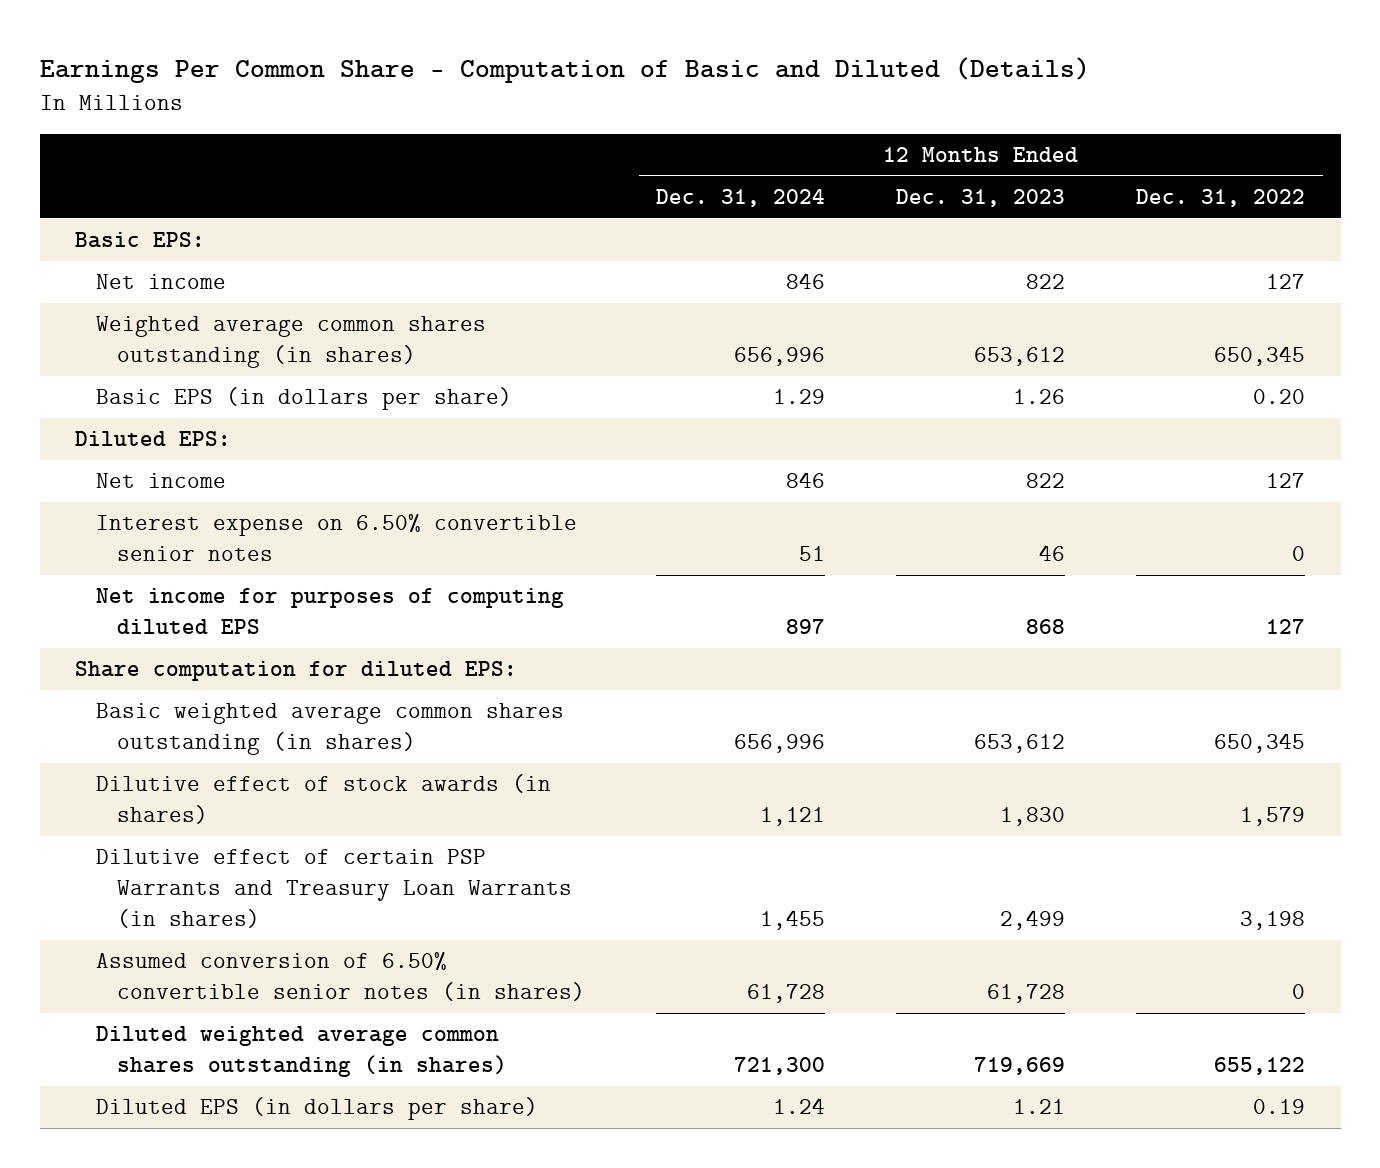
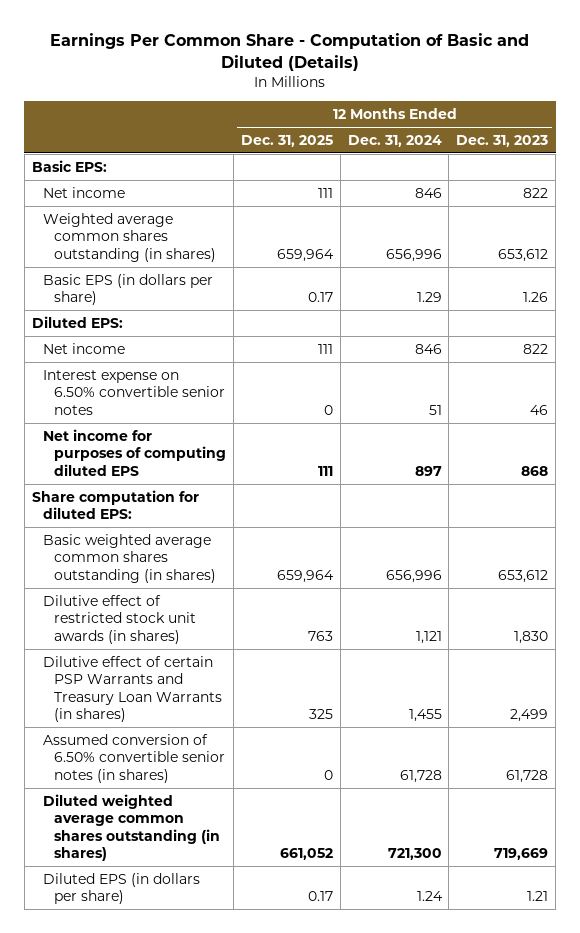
[1136,189,1306,208] Dec. 31, 2022 -> none
none -> [240,134,333,147] Dec. 31, 2025
[96,774,552,825] Dilutive effect of stock awards (in shares) -> [42,594,196,644] Dilutive effect of restricted stock unit awards (in shares)

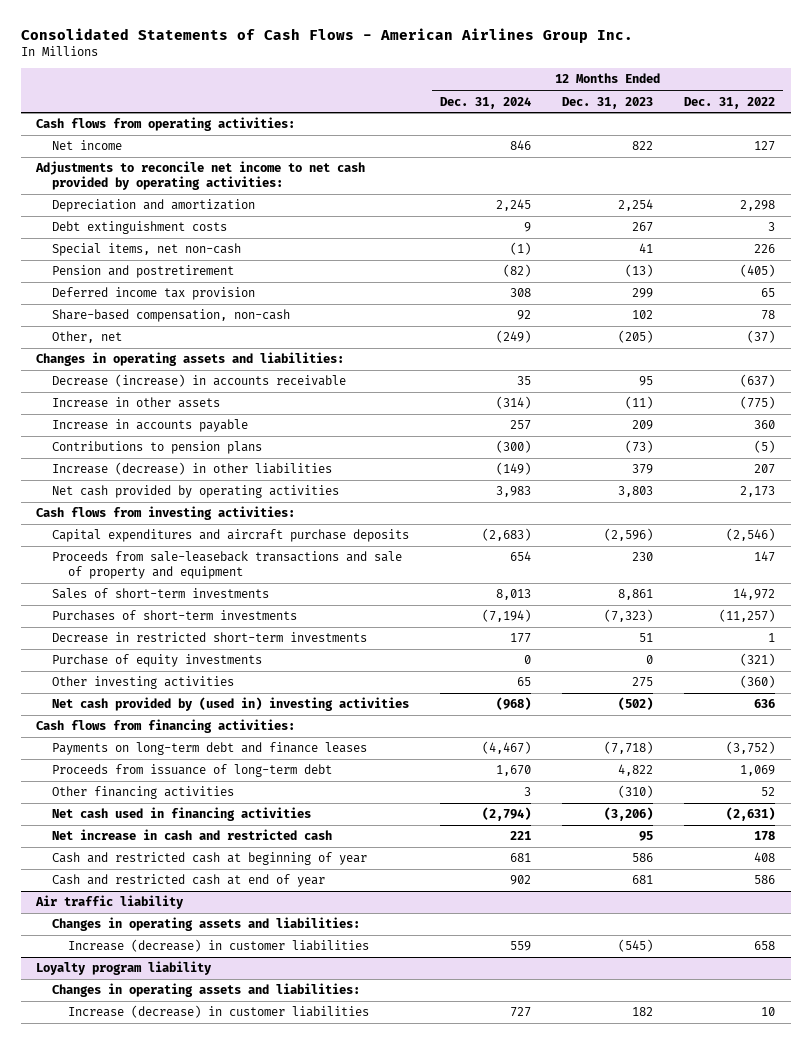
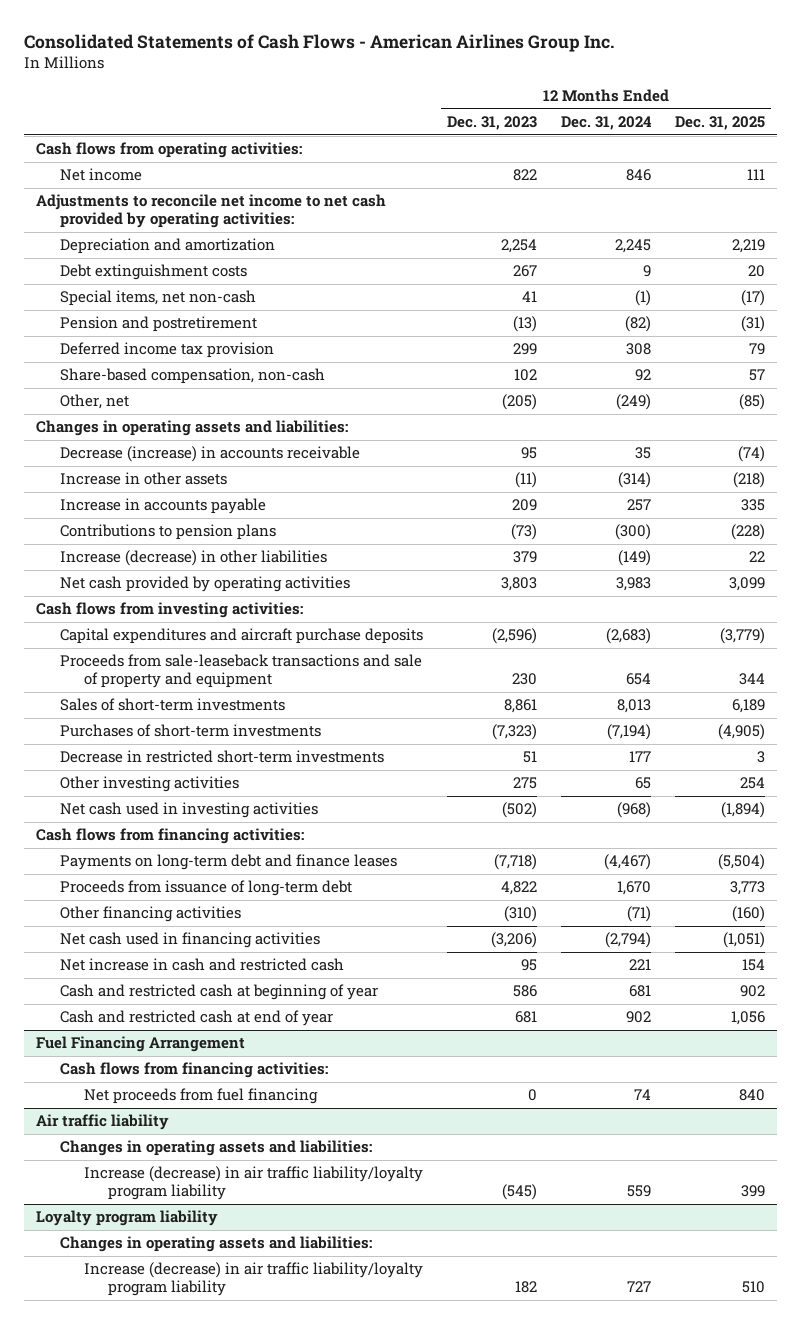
[684,96,776,109] Dec. 31, 2022 -> none
none -> [674,116,765,131] Dec. 31, 2025
[52,654,263,668] Purchase of equity investments -> none
[52,697,410,712] Net cash provided by (used in) investing activities -> [60,802,319,819] Net cash used in investing activities
[524,787,532,797] 3 -> [626,906,651,923] (71)
none -> [35,1036,245,1053] Fuel Financing Arrangement
none -> [60,1062,329,1079] Cash flows from financing activities:
none -> [84,1088,319,1105] Net proceeds from fuel financing
[67,939,369,953] Increase (decrease) in customer liabilities -> [84,1166,424,1201] Increase (decrease) in air traffic liability/loyalty program liability
[67,1005,369,1019] Increase (decrease) in customer liabilities -> [84,1262,424,1297] Increase (decrease) in air traffic liability/loyalty program liability

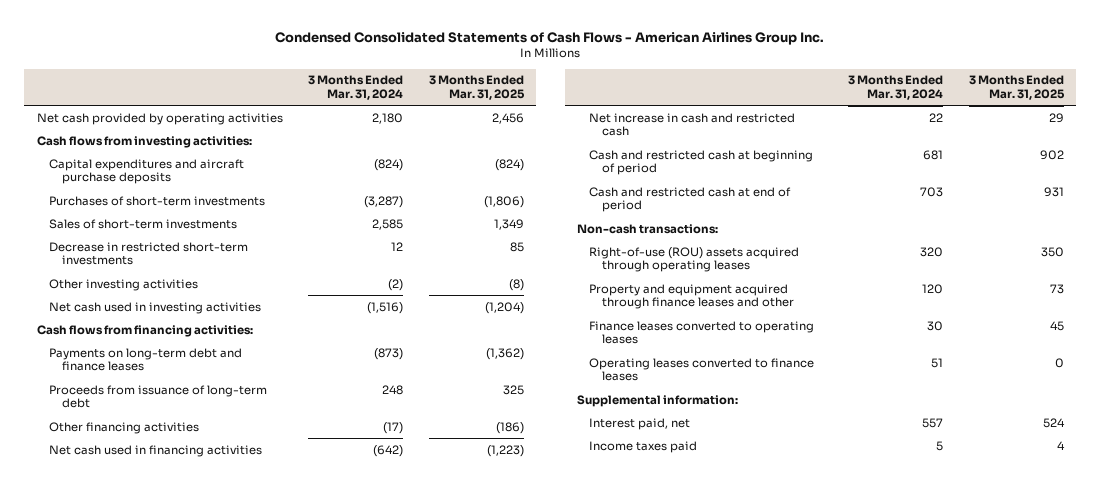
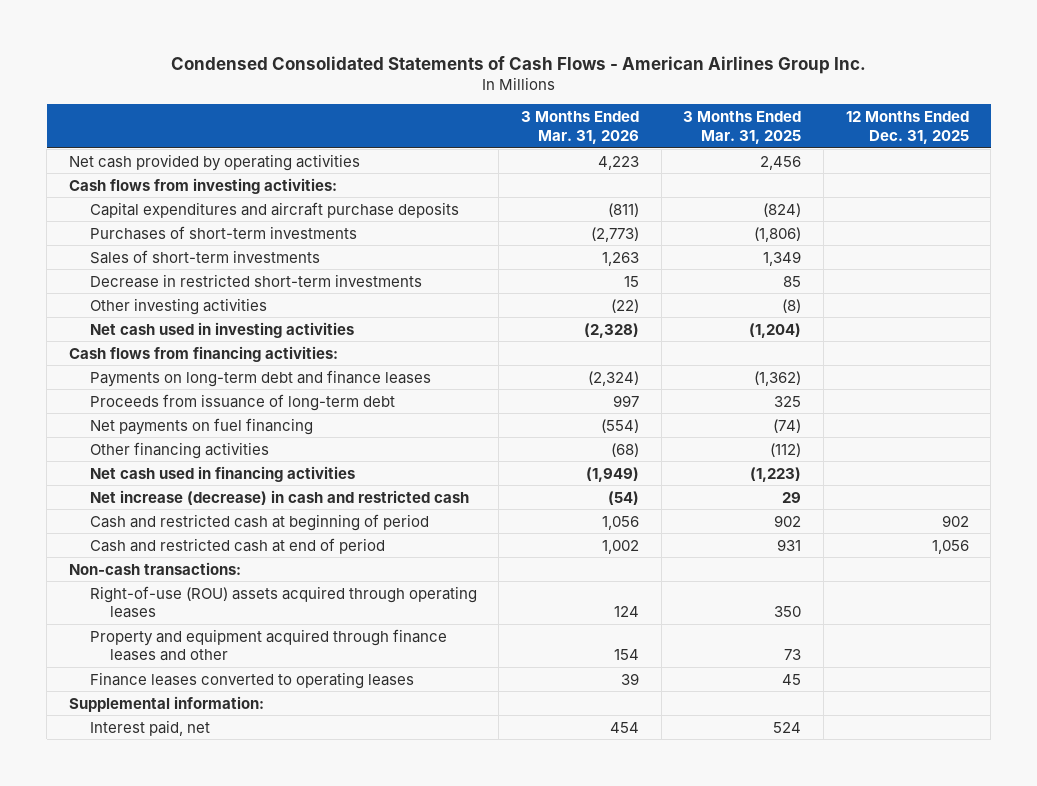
[308,75,404,100] 3 Months Ended Mar. 31, 2024 -> none
none -> [520,111,639,144] 3 Months Ended Mar. 31, 2026
none -> [845,111,969,144] 12 Months Ended Dec. 31, 2025
none -> [89,417,313,435] Net payments on fuel financing
[495,421,524,434] (186) -> [770,442,802,457] (112)
[589,112,796,137] Net increase in cash and restricted cash -> [89,489,469,505] Net increase (decrease) in cash and restricted cash
[589,357,815,382] Operating leases converted to finance leases -> none
[589,440,698,453] Income taxes paid -> none

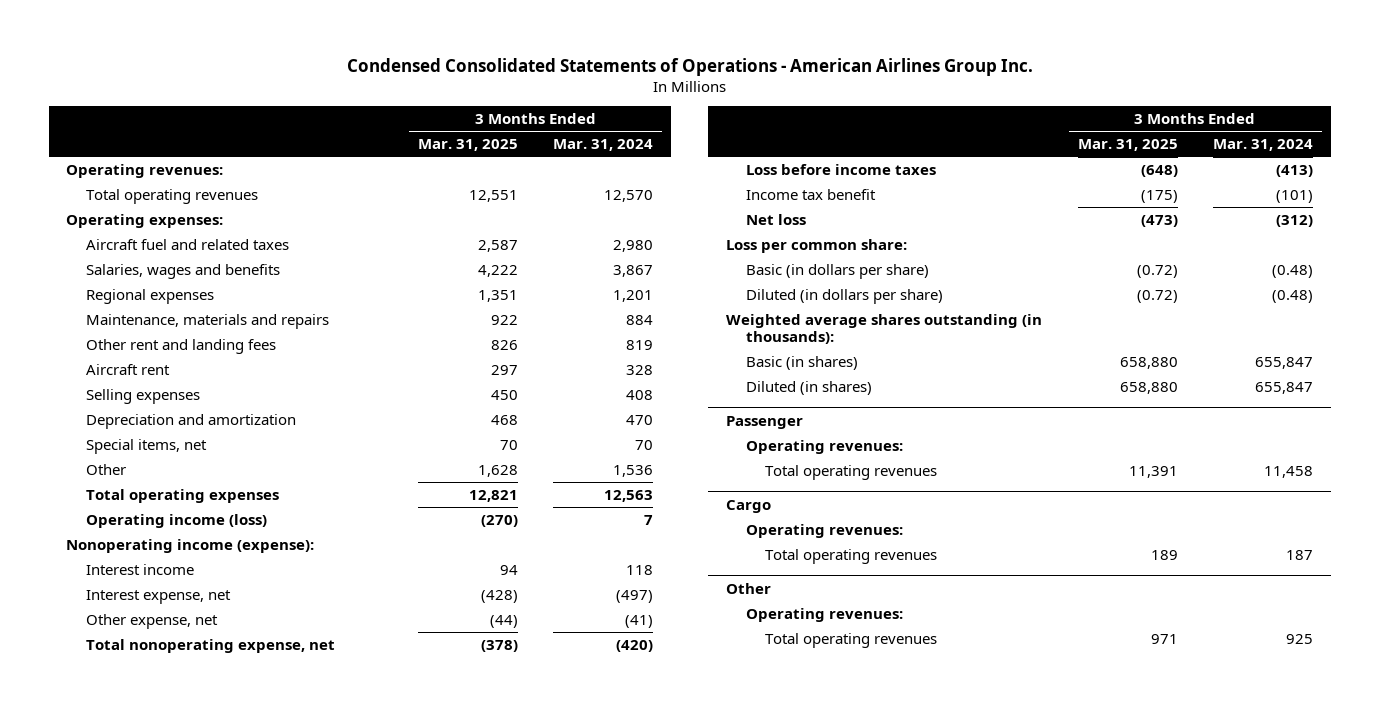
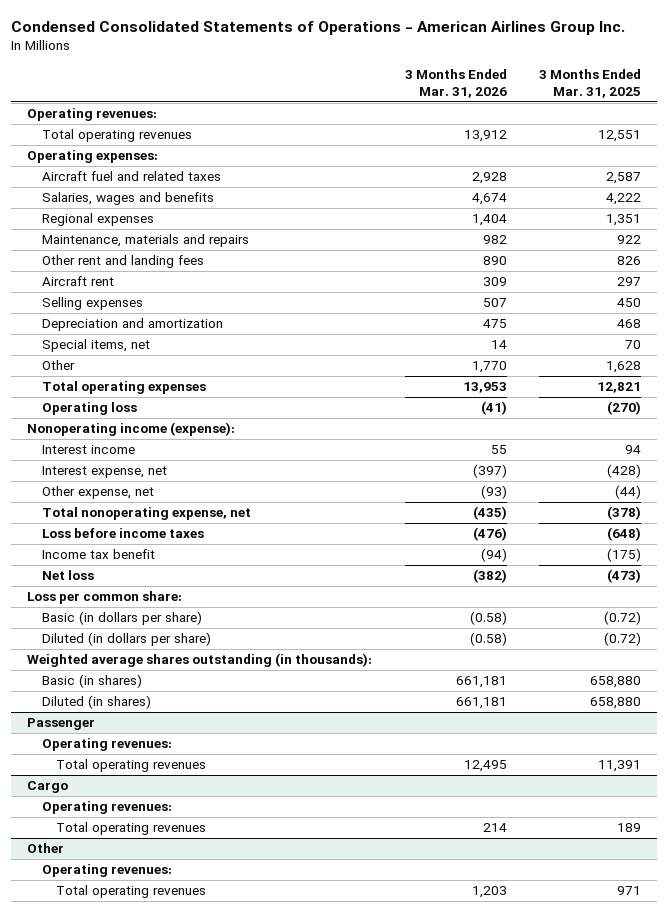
[553,139,654,152] Mar. 31, 2024 -> none
none -> [404,69,507,99] 3 Months Ended Mar. 31, 2026
[85,513,267,528] Operating income (loss) -> [41,402,137,416] Operating loss

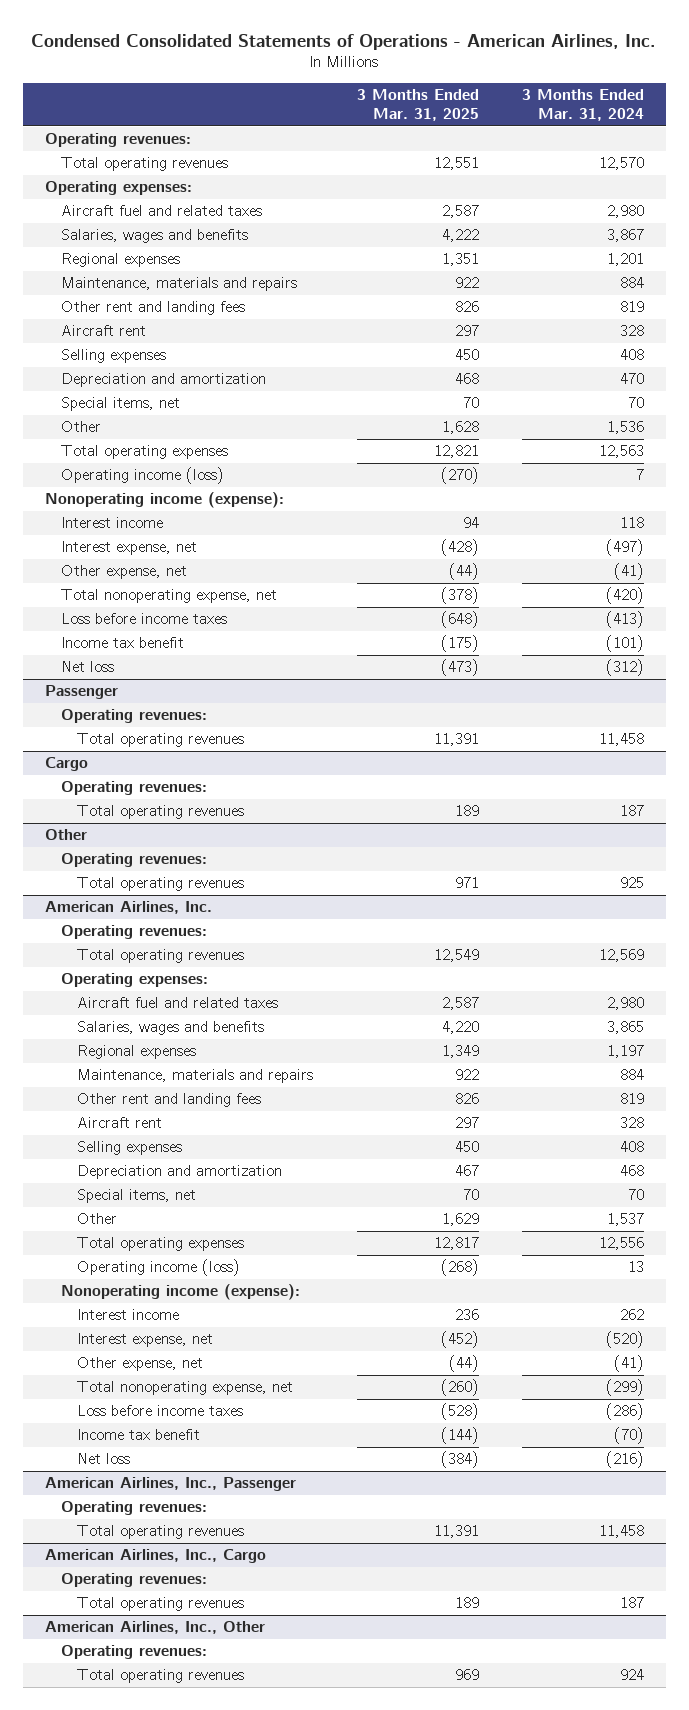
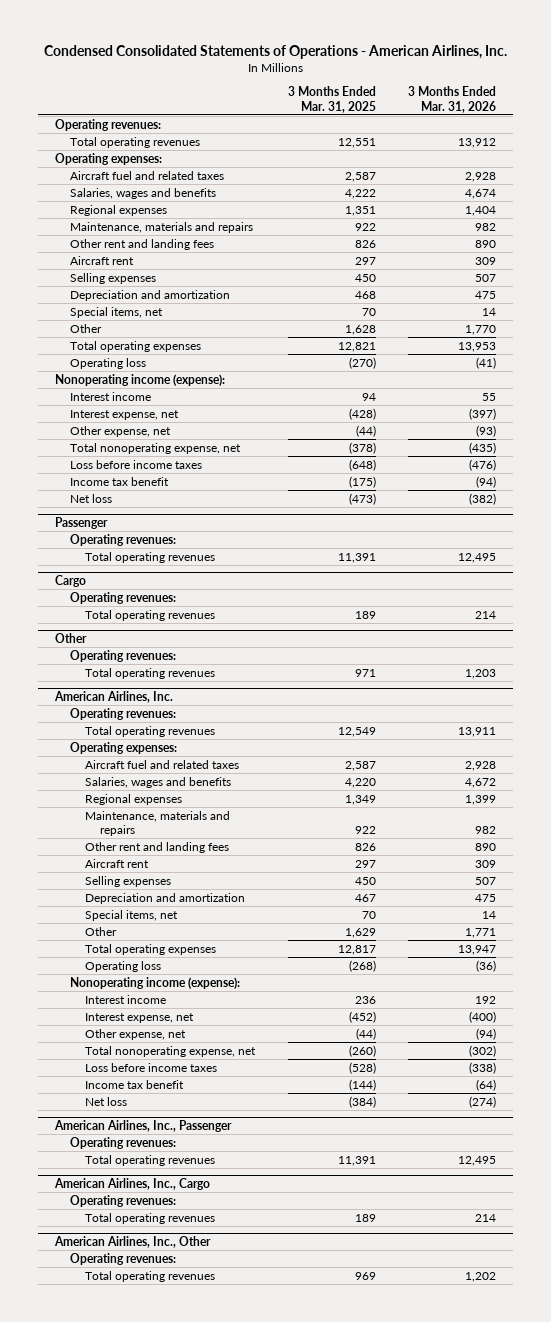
[522,88,645,122] 3 Months Ended Mar. 31, 2024 -> none
none -> [408,86,497,113] 3 Months Ended Mar. 31, 2026
[60,467,224,485] Operating income (loss) -> [69,357,146,369] Operating loss
[77,1259,241,1277] Operating income (loss) -> [84,960,161,972] Operating loss

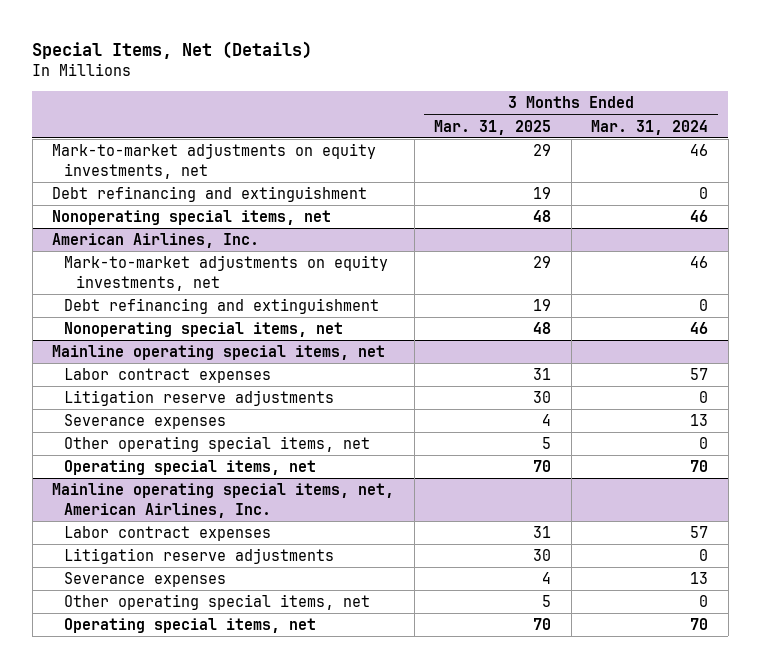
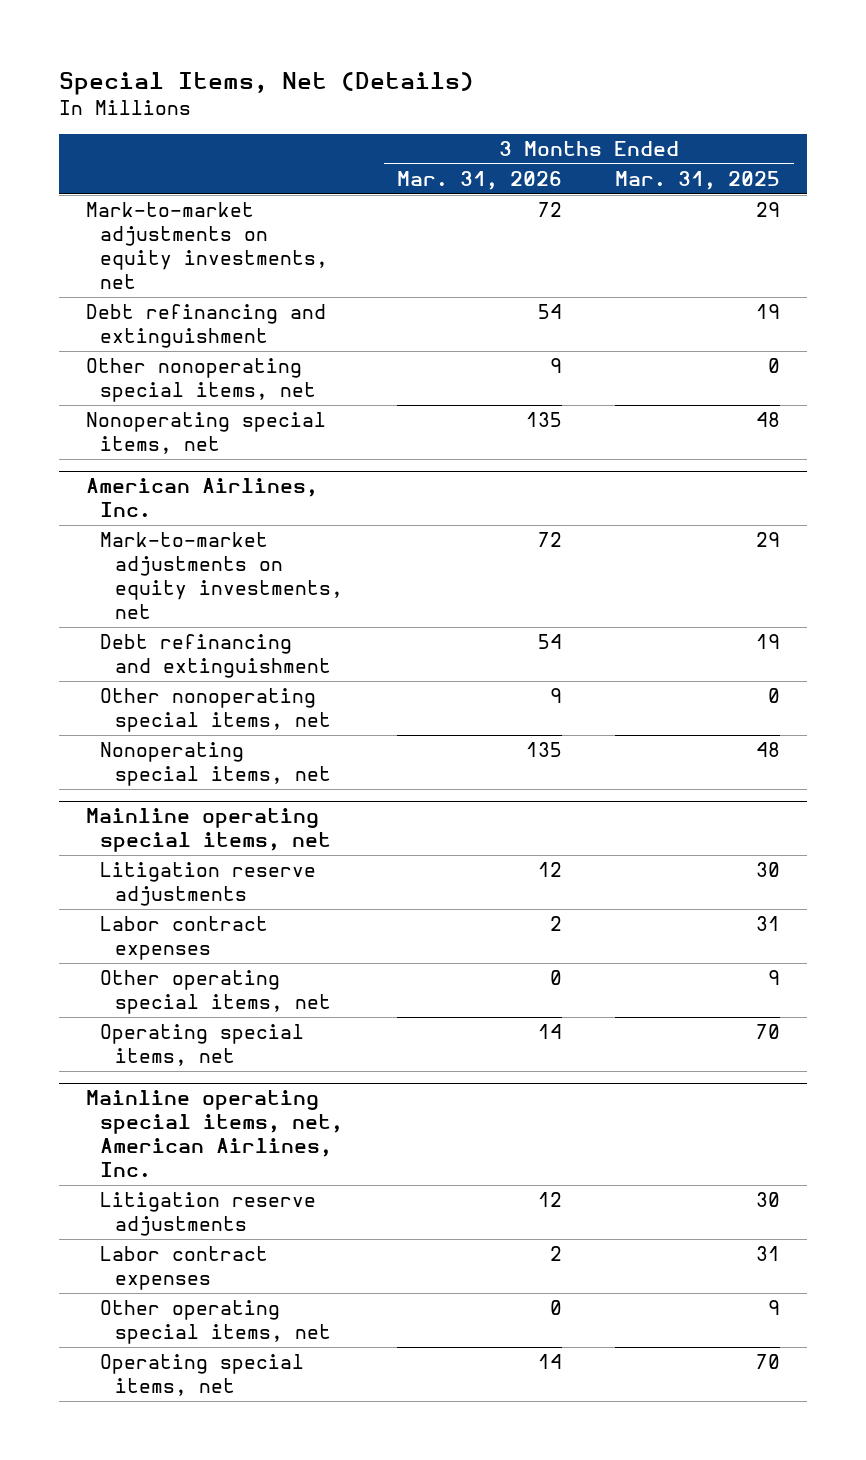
[591,119,709,135] Mar. 31, 2024 -> none
none -> [396,170,562,190] Mar. 31, 2026
none -> [85,358,317,403] Other nonoperating special items, net
none -> [100,688,331,733] Other nonoperating special items, net
[64,414,227,430] Severance expenses -> none
[64,368,272,384] Labor contract expenses -> [100,916,269,961] Labor contract expenses
[542,437,552,450] 5 -> [768,970,781,986] 9
[64,572,227,588] Severance expenses -> none
[64,526,272,542] Labor contract expenses -> [100,1246,269,1291] Labor contract expenses
[542,595,552,608] 5 -> [768,1300,781,1316] 9

